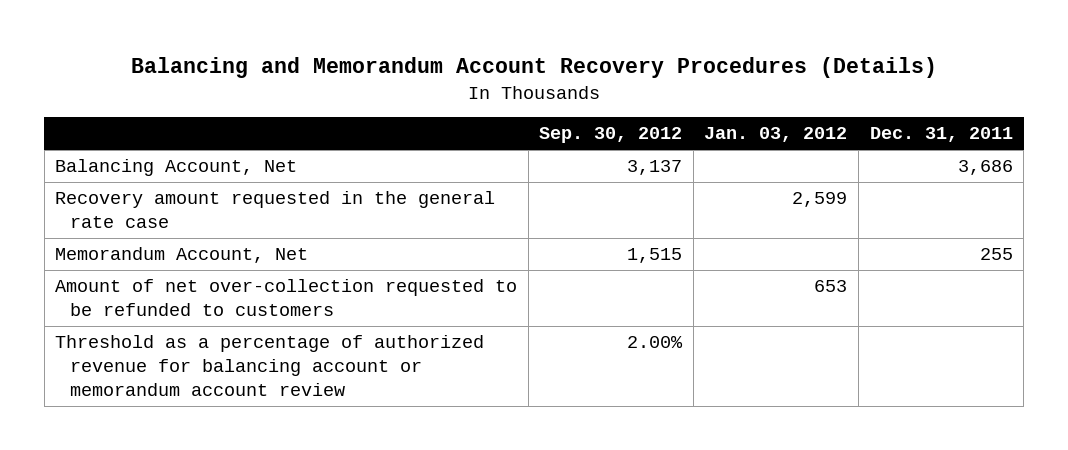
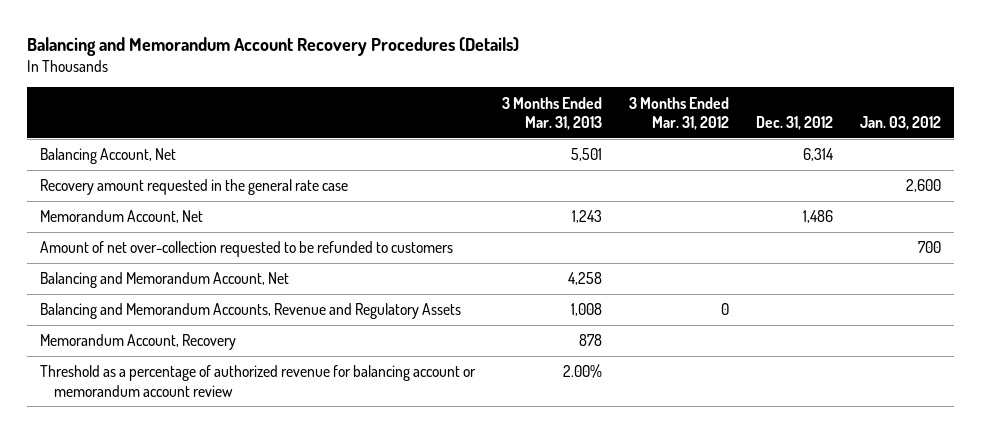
[539,127,683,144] Sep. 30, 2012 -> none
[869,127,1013,143] Dec. 31, 2011 -> none
none -> [502,96,603,131] 3 Months Ended Mar. 31, 2013
none -> [628,96,729,131] 3 Months Ended Mar. 31, 2012
none -> [755,116,833,131] Dec. 31, 2012
[792,192,848,208] 2,599 -> [905,179,941,193] 2,600
[814,280,848,293] 653 -> [917,241,941,254] 700
none -> [40,272,290,289] Balancing and Memorandum Account, Net
none -> [40,303,462,320] Balancing and Memorandum Accounts, Revenue and Regulatory Assets
none -> [40,334,237,351] Memorandum Account, Recovery

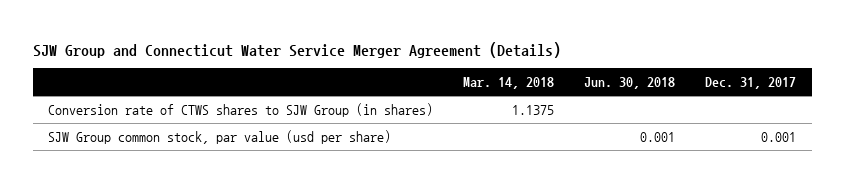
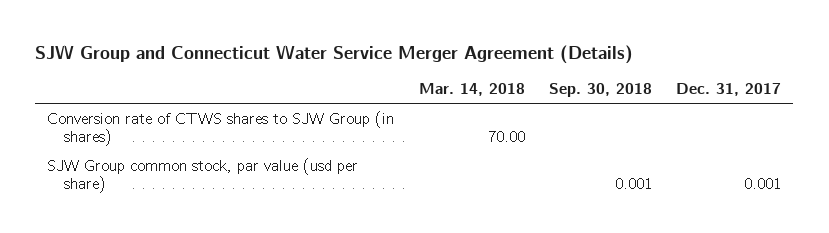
[584,77,676,90] Jun. 30, 2018 -> none
none -> [548,83,652,98] Sep. 30, 2018
[512,104,555,115] 1.1375 -> [487,130,525,142] 70.00

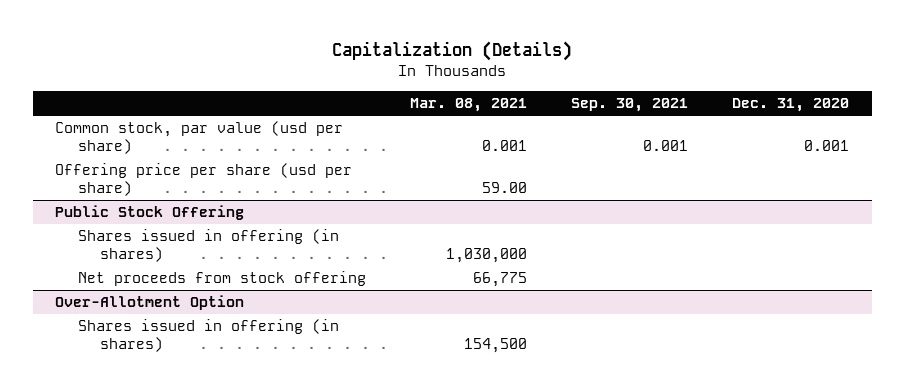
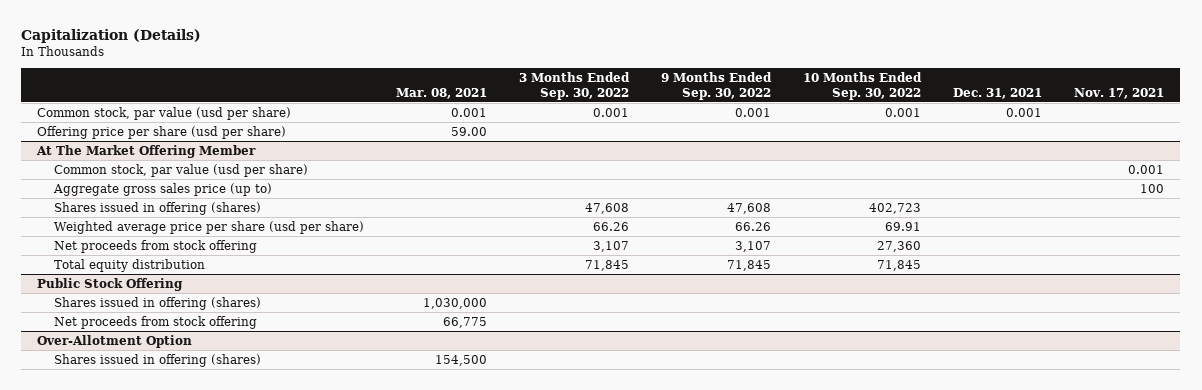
[571,98,689,113] Sep. 30, 2021 -> none
[732,98,850,113] Dec. 31, 2020 -> none
none -> [519,71,631,100] 3 Months Ended Sep. 30, 2022
none -> [661,71,773,100] 9 Months Ended Sep. 30, 2022
none -> [803,71,923,100] 10 Months Ended Sep. 30, 2022
none -> [953,87,1043,99] Dec. 31, 2021
none -> [1074,87,1165,99] Nov. 17, 2021
none -> [36,144,257,158] At The Market Offering Member
none -> [54,163,309,177] Common stock, par value (usd per share)
none -> [53,182,273,196] Aggregate gross sales price (up to)
none -> [54,201,262,215] Shares issued in offering (shares)
none -> [54,220,365,234] Weighted average price per share (usd per share)
none -> [54,239,258,253] Net proceeds from stock offering
none -> [54,258,206,272] Total equity distribution
[77,229,339,263] Shares issued in offering (in shares) -> [54,296,262,310] Shares issued in offering (shares)
[77,319,339,353] Shares issued in offering (in shares) -> [54,353,262,367] Shares issued in offering (shares)

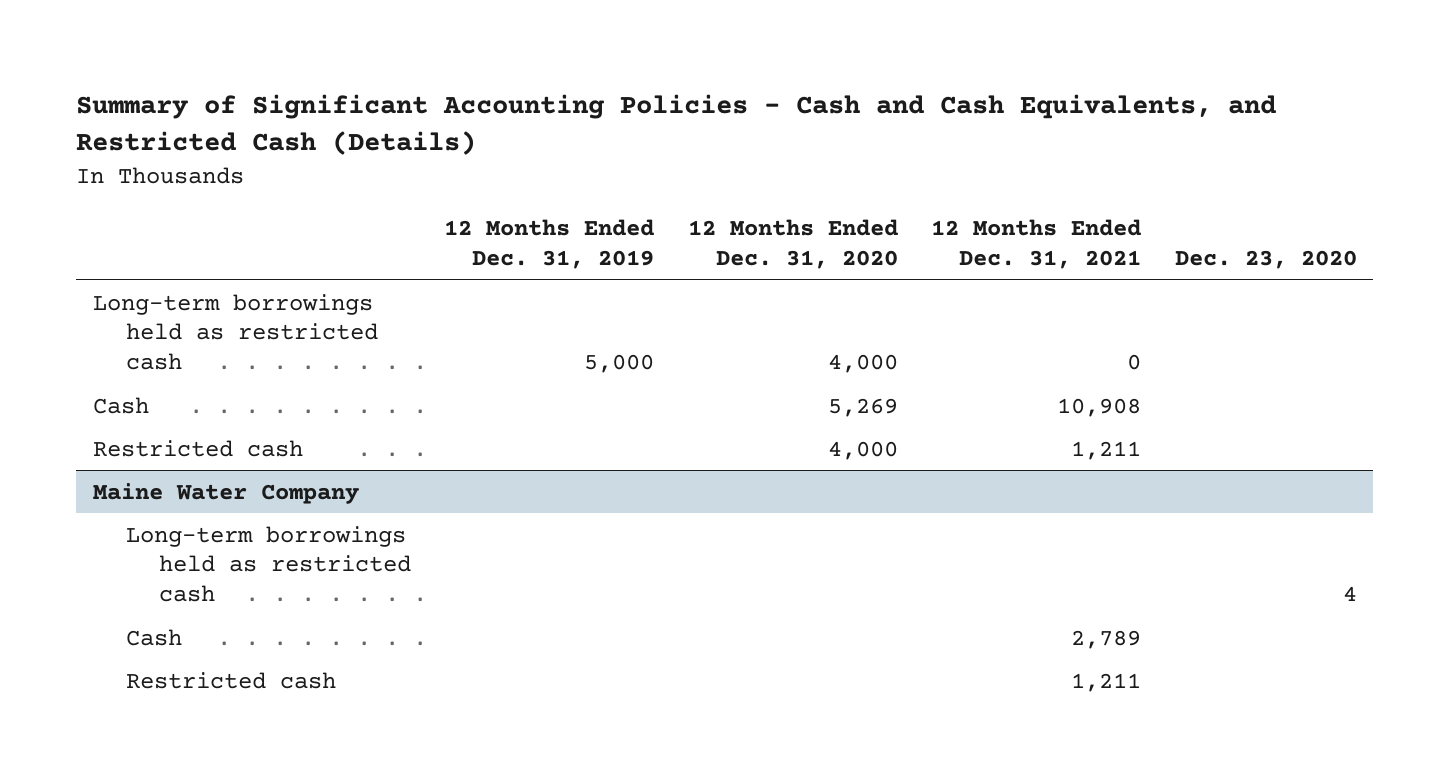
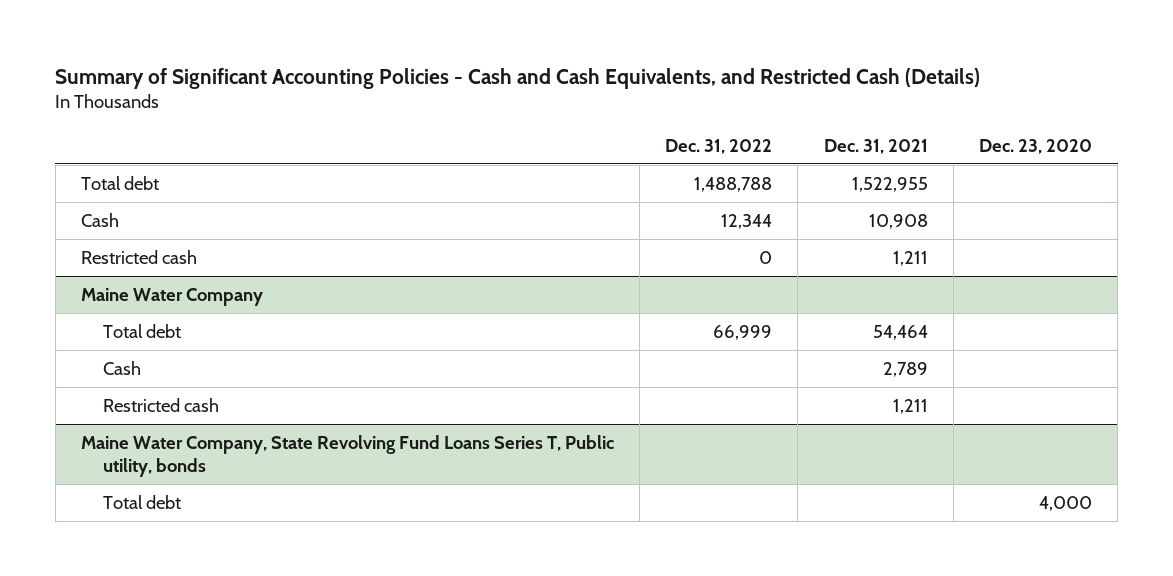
[444,218,655,269] 12 Months Ended Dec. 31, 2019 -> none
[687,218,898,269] 12 Months Ended Dec. 31, 2020 -> none
[931,218,1142,269] 12 Months Ended Dec. 31, 2021 -> none
none -> [665,138,773,154] Dec. 31, 2022
none -> [823,138,928,154] Dec. 31, 2021
[92,293,378,371] Long-term borrowings held as restricted cash -> none
none -> [80,175,159,190] Total debt
[125,525,411,603] Long-term borrowings held as restricted cash -> none
none -> [103,323,182,338] Total debt
none -> [80,434,614,478] Maine Water Company, State Revolving Fund Loans Series T, Public utility, bonds
none -> [103,494,182,509] Total debt

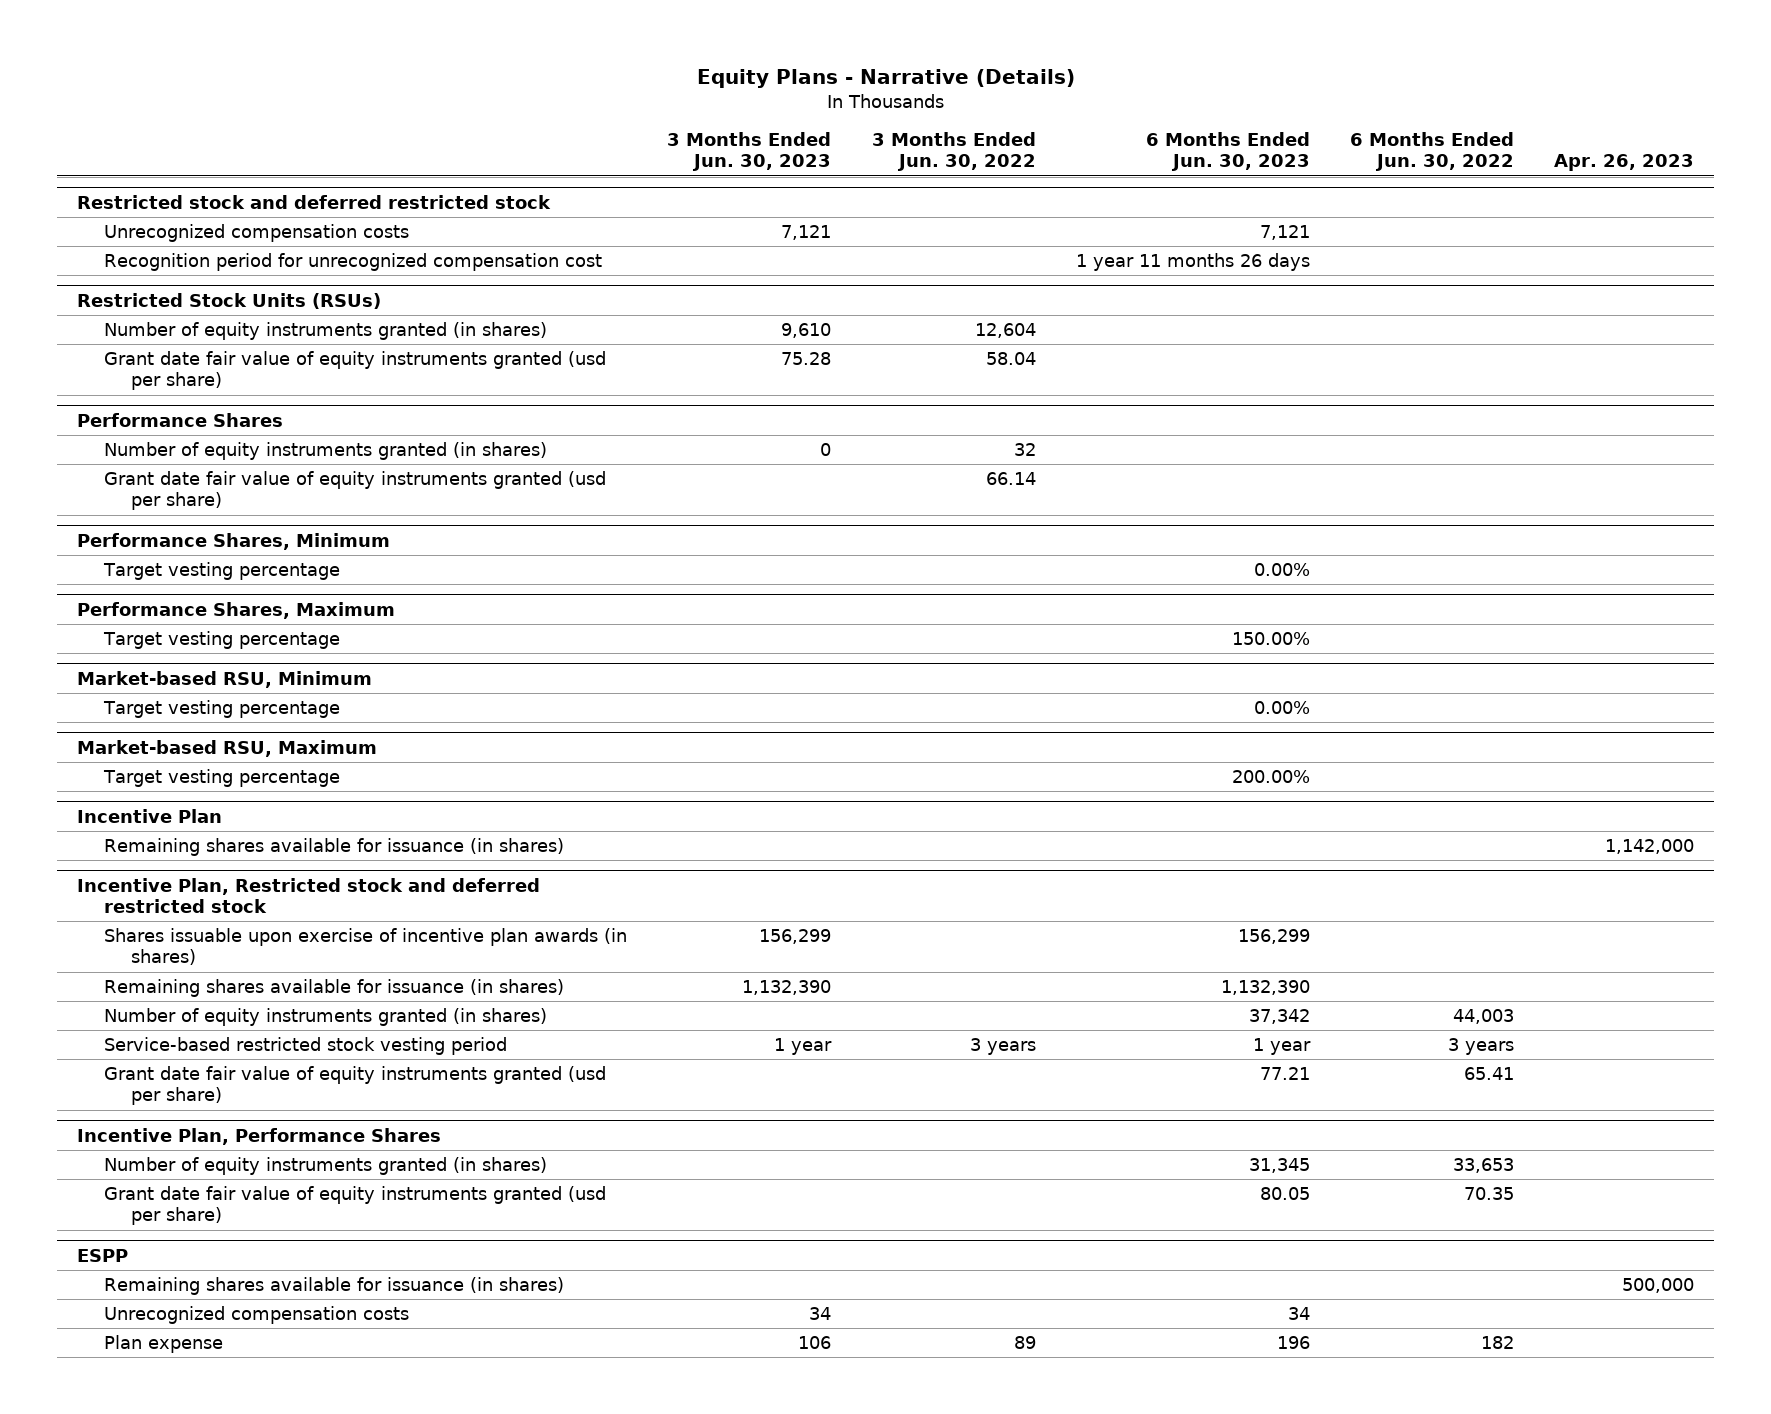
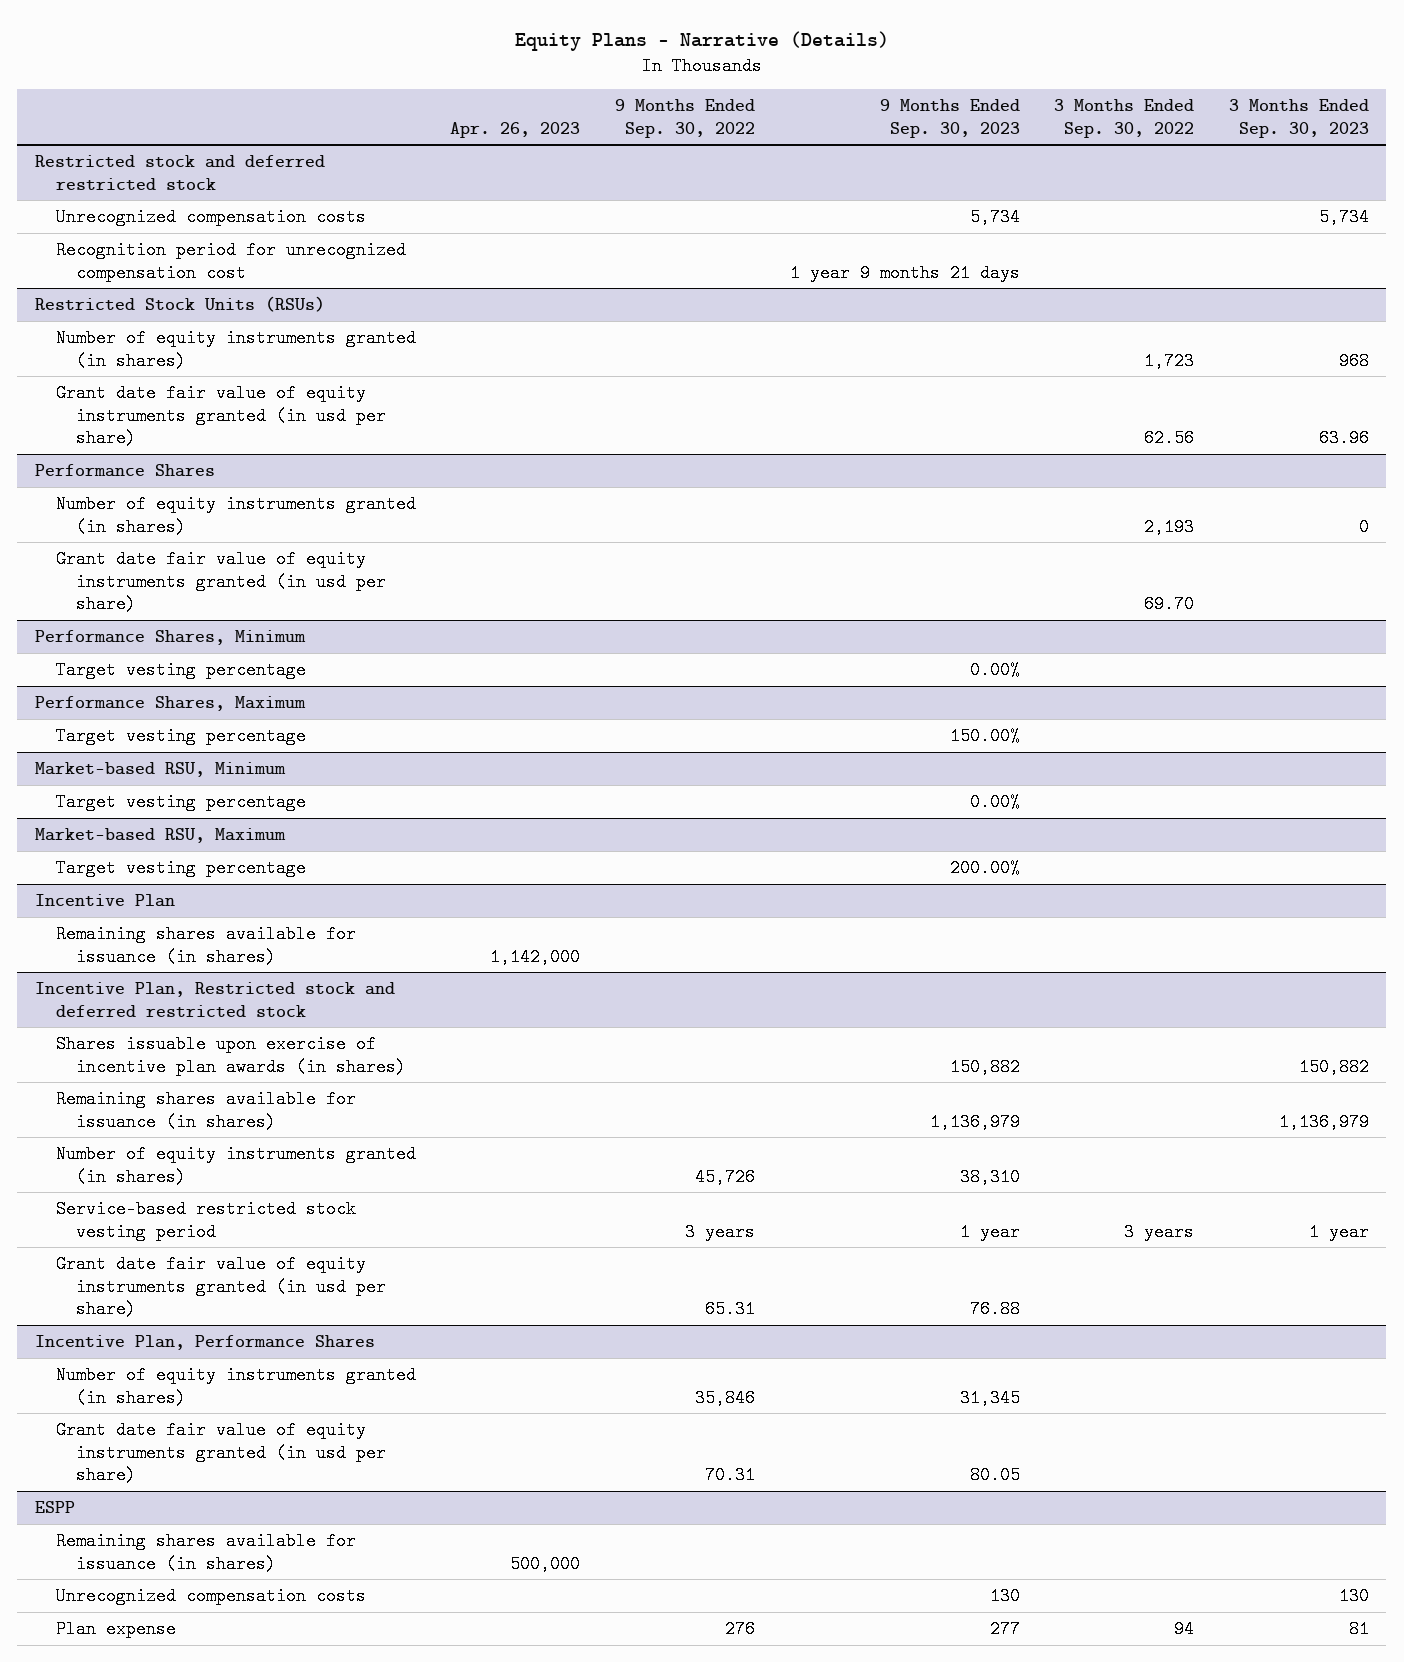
[667,131,832,172] 3 Months Ended Jun. 30, 2023 -> none
[871,131,1036,172] 3 Months Ended Jun. 30, 2022 -> none
[1145,131,1310,172] 6 Months Ended Jun. 30, 2023 -> none
[1349,131,1514,172] 6 Months Ended Jun. 30, 2022 -> none
none -> [614,99,755,138] 9 Months Ended Sep. 30, 2022
none -> [879,99,1020,138] 9 Months Ended Sep. 30, 2023
none -> [1054,99,1195,138] 3 Months Ended Sep. 30, 2022
none -> [1229,99,1370,138] 3 Months Ended Sep. 30, 2023
[104,350,607,391] Grant date fair value of equity instruments granted (usd per share) -> [55,383,387,448] Grant date fair value of equity instruments granted (in usd per share)
[104,470,607,511] Grant date fair value of equity instruments granted (usd per share) -> [55,549,387,614] Grant date fair value of equity instruments granted (in usd per share)
[104,1065,607,1106] Grant date fair value of equity instruments granted (usd per share) -> [55,1254,387,1319] Grant date fair value of equity instruments granted (in usd per share)
[104,1185,607,1226] Grant date fair value of equity instruments granted (usd per share) -> [55,1420,387,1485] Grant date fair value of equity instruments granted (in usd per share)

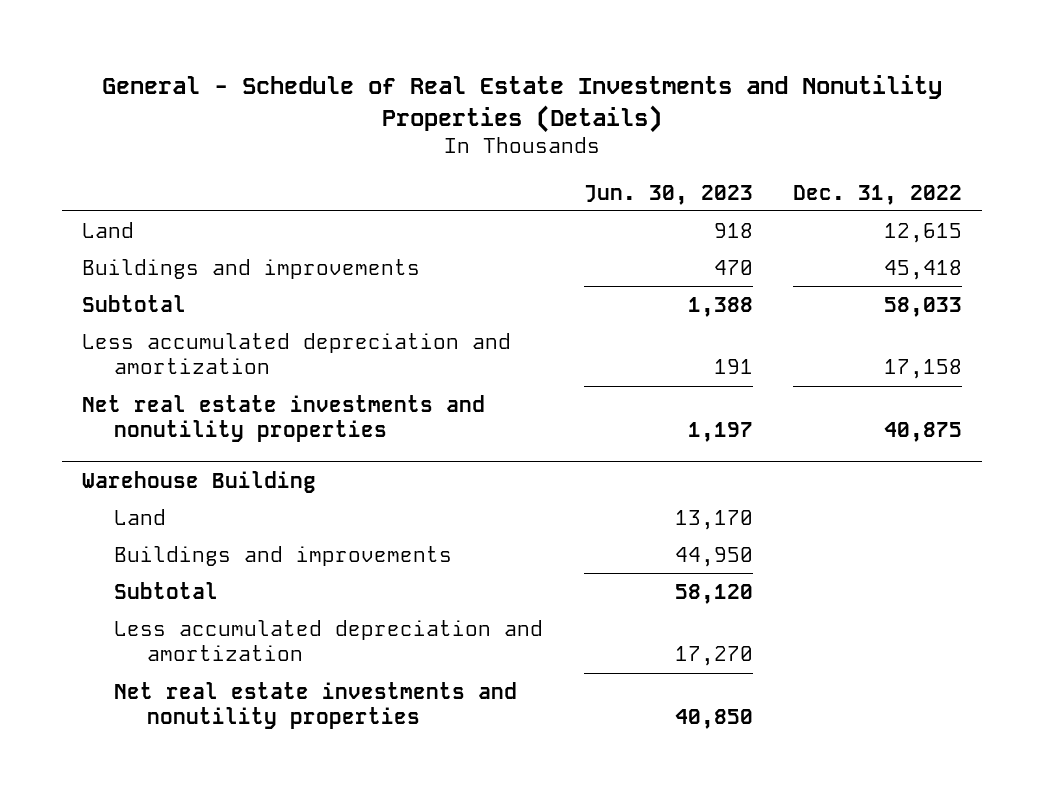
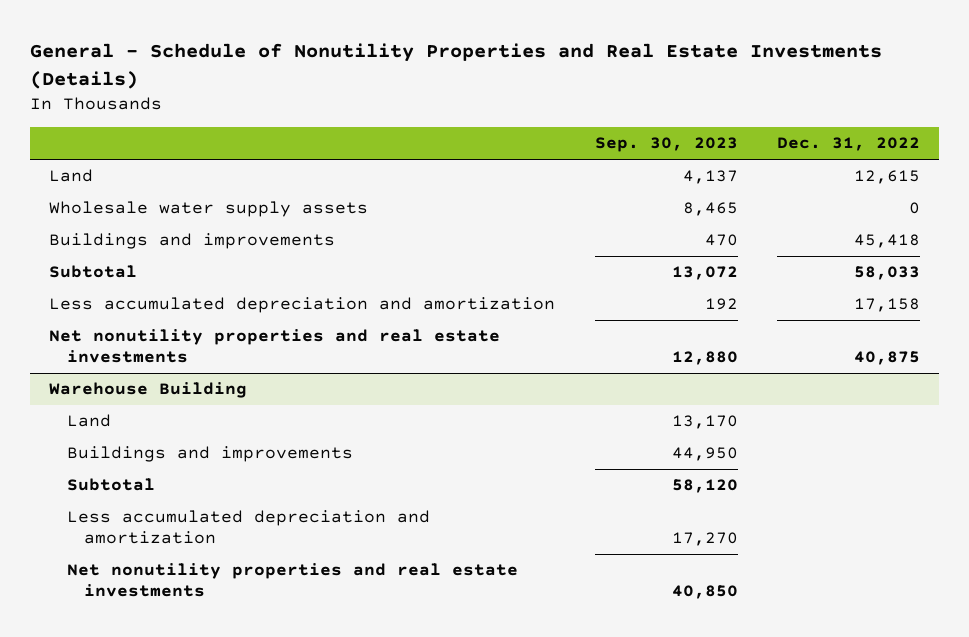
[102,74,943,133] General - Schedule of Real Estate Investments and Nonutility Properties (Details) -> [29,43,882,90] General - Schedule of Nonutility Properties and Real Estate Investments (Details)
[583,184,753,205] Jun. 30, 2023 -> none
none -> [594,137,738,153] Sep. 30, 2023
none -> [49,201,369,218] Wholesale water supply assets
[82,394,486,443] Net real estate investments and nonutility properties -> [49,329,501,364] Net nonutility properties and real estate investments
[114,681,518,730] Net real estate investments and nonutility properties -> [66,563,518,598] Net nonutility properties and real estate investments

